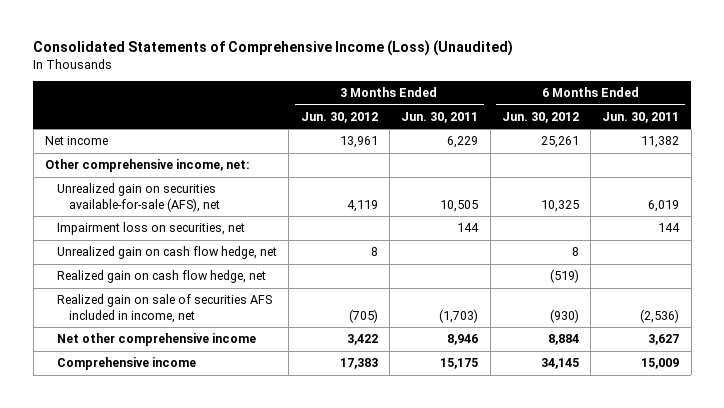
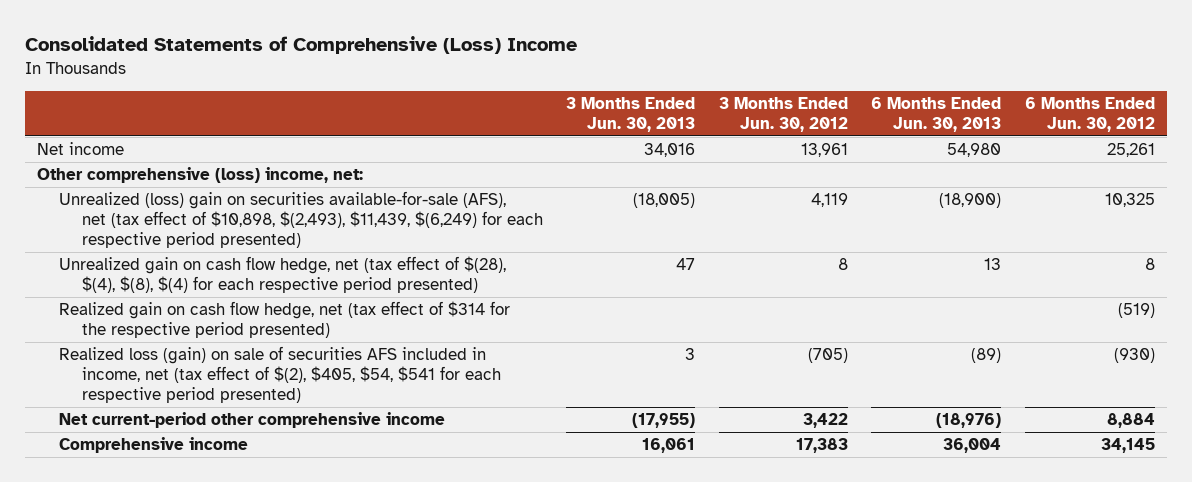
[33,40,514,57] Consolidated Statements of Comprehensive Income (Loss) (Unaudited) -> [24,36,577,55] Consolidated Statements of Comprehensive (Loss) Income
[401,112,479,124] Jun. 30, 2011 -> none
[602,112,680,124] Jun. 30, 2011 -> none
none -> [566,97,696,133] 3 Months Ended Jun. 30, 2013
none -> [871,97,1002,133] 6 Months Ended Jun. 30, 2013
[57,222,246,236] Impairment loss on securities, net -> none
[57,246,278,260] Unrealized gain on cash flow hedge, net -> none
[44,159,250,173] Other comprehensive income, net: -> [36,167,363,184] Other comprehensive (loss) income, net:
[57,183,221,212] Unrealized gain on securities available-for-sale (AFS), net -> [59,191,543,249] Unrealized (loss) gain on securities available-for-sale (AFS), net (tax effect of $10,898, $(2,493), $11,439, $(6,249) for each respective period presented)
none -> [59,256,507,294] Unrealized gain on cash flow hedge, net (tax effect of $(28), $(4), $(8), $(4) for each respective period presented)
[57,270,267,284] Realized gain on cash flow hedge, net -> [59,301,511,339] Realized gain on cash flow hedge, net (tax effect of $314 for the respective period presented)
[57,294,273,323] Realized gain on sale of securities AFS included in income, net -> [59,346,501,404] Realized loss (gain) on sale of securities AFS included in income, net (tax effect of $(2), $405, $54, $541 for each respective period presented)
[57,333,257,347] Net other comprehensive income -> [59,412,446,429] Net current-period other comprehensive income

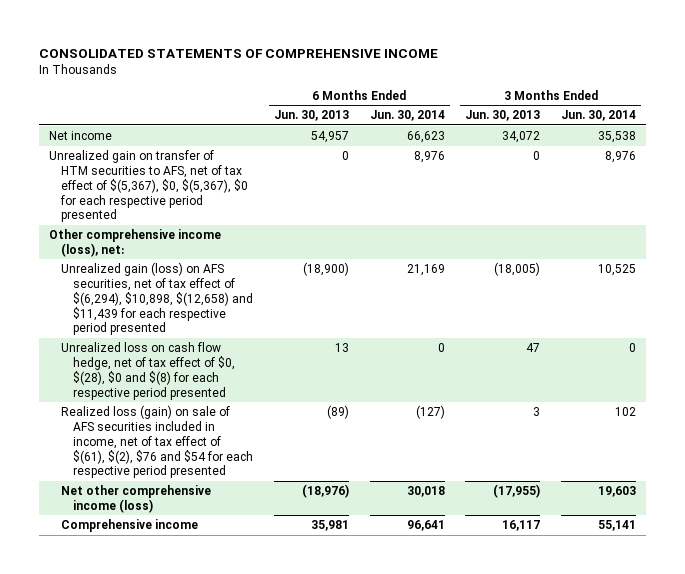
[24,36,577,55] Consolidated Statements of Comprehensive (Loss) Income -> [39,48,439,58] CONSOLIDATED STATEMENTS OF COMPREHENSIVE INCOME
[718,97,848,133] 3 Months Ended Jun. 30, 2012 -> none
[1024,97,1155,133] 6 Months Ended Jun. 30, 2012 -> none
none -> [369,110,445,122] Jun. 30, 2014
none -> [560,110,636,122] Jun. 30, 2014
[59,301,511,339] Realized gain on cash flow hedge, net (tax effect of $314 for the respective period presented) -> none
[644,143,696,158] 34,016 -> [502,131,541,144] 34,072
[947,143,1002,158] 54,980 -> [310,131,349,144] 54,957
none -> [49,150,249,223] Unrealized gain on transfer of HTM securities to AFS, net of tax effect of $(5,367), $0, $(5,367), $0 for each respective period presented
[36,167,363,184] Other comprehensive (loss) income, net: -> [49,229,222,257] Other comprehensive income (loss), net:
[59,191,543,249] Unrealized (loss) gain on securities available-for-sale (AFS), net (tax effect of $10,898, $(2,493), $11,439, $(6,249) for each respective period presented) -> [61,262,254,336] Unrealized gain (loss) on AFS securities, net of tax effect of $(6,294), $10,898, $(12,658) and $11,439 for each respective period presented
[59,256,507,294] Unrealized gain on cash flow hedge, net (tax effect of $(28), $(4), $(8), $(4) for each respective period presented) -> [61,342,236,400] Unrealized loss on cash flow hedge, net of tax effect of $0, $(28), $0 and $(8) for each respective period presented
[59,346,501,404] Realized loss (gain) on sale of securities AFS included in income, net (tax effect of $(2), $405, $54, $541 for each respective period presented) -> [61,405,254,479] Realized loss (gain) on sale of AFS securities included in income, net of tax effect of $(61), $(2), $76 and $54 for each respective period presented
[59,412,446,429] Net current-period other comprehensive income -> [61,485,212,513] Net other comprehensive income (loss)
[642,438,696,454] 16,061 -> [502,520,541,532] 16,117
[943,438,1002,454] 36,004 -> [310,520,349,532] 35,981

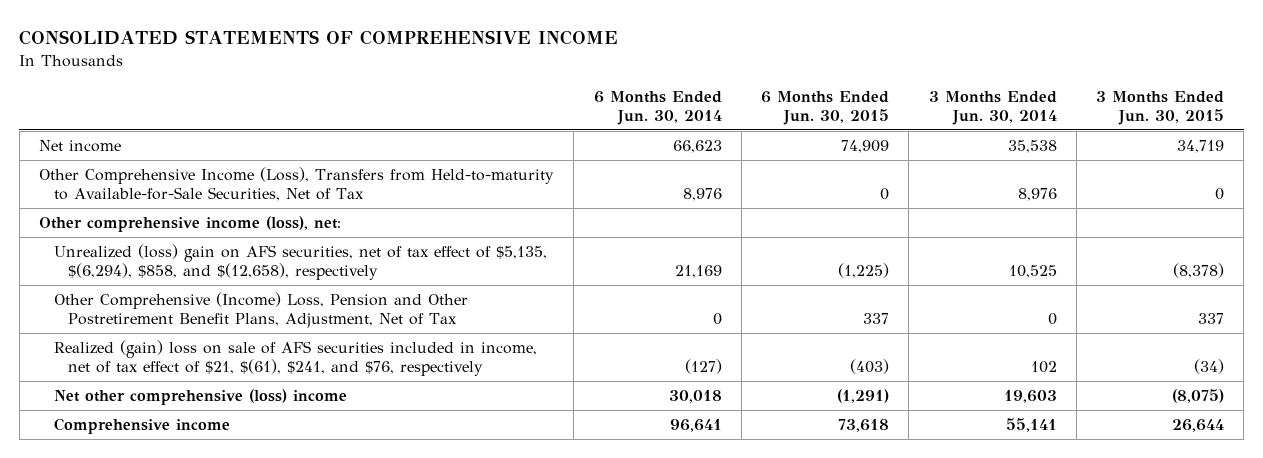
[273,110,349,122] Jun. 30, 2013 -> none
[465,110,541,122] Jun. 30, 2013 -> none
none -> [761,90,890,125] 6 Months Ended Jun. 30, 2015
none -> [1096,90,1225,125] 3 Months Ended Jun. 30, 2015
[49,150,249,223] Unrealized gain on transfer of HTM securities to AFS, net of tax effect of $(5,367), $0, $(5,367), $0 for each respective period presented -> [39,166,555,202] Other Comprehensive Income (Loss), Transfers from Held-to-maturity to Available-for-Sale Securities, Net of Tax
[61,342,236,400] Unrealized loss on cash flow hedge, net of tax effect of $0, $(28), $0 and $(8) for each respective period presented -> none
[61,262,254,336] Unrealized gain (loss) on AFS securities, net of tax effect of $(6,294), $10,898, $(12,658) and $11,439 for each respective period presented -> [53,243,547,281] Unrealized (loss) gain on AFS securities, net of tax effect of $5,135, $(6,294), $858, and $(12,658), respectively
none -> [53,291,468,329] Other Comprehensive (Income) Loss, Pension and Other Postretirement Benefit Plans, Adjustment, Net of Tax
[61,405,254,479] Realized loss (gain) on sale of AFS securities included in income, net of tax effect of $(61), $(2), $76 and $54 for each respective period presented -> [53,339,537,377] Realized (gain) loss on sale of AFS securities included in income, net of tax effect of $21, $(61), $241, and $76, respectively
[61,485,212,513] Net other comprehensive income (loss) -> [53,388,347,405] Net other comprehensive (loss) income

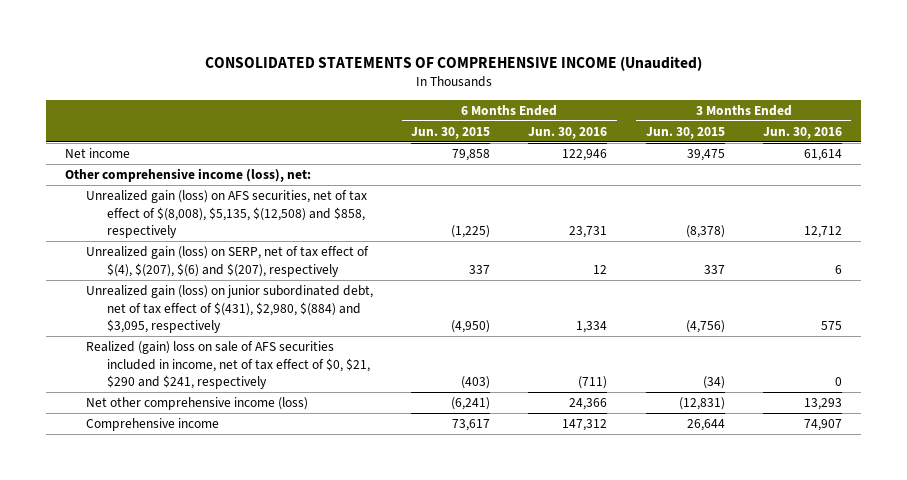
[19,30,619,46] CONSOLIDATED STATEMENTS OF COMPREHENSIVE INCOME -> [204,55,702,71] CONSOLIDATED STATEMENTS OF COMPREHENSIVE INCOME (Unaudited)
[593,90,722,125] 6 Months Ended Jun. 30, 2014 -> none
[928,90,1057,125] 3 Months Ended Jun. 30, 2014 -> none
none -> [528,126,608,139] Jun. 30, 2016
none -> [762,126,842,139] Jun. 30, 2016
[39,166,555,202] Other Comprehensive Income (Loss), Transfers from Held-to-maturity to Available-for-Sale Securities, Net of Tax -> none
[841,139,890,153] 74,909 -> [452,149,491,162] 79,858
[1177,139,1225,153] 34,719 -> [686,149,725,162] 39,475
[53,243,547,281] Unrealized (loss) gain on AFS securities, net of tax effect of $5,135, $(6,294), $858, and $(12,658), respectively -> [86,190,368,239] Unrealized gain (loss) on AFS securities, net of tax effect of $(8,008), $5,135, $(12,508) and $858, respectively
[53,291,468,329] Other Comprehensive (Income) Loss, Pension and Other Postretirement Benefit Plans, Adjustment, Net of Tax -> [86,246,370,277] Unrealized gain (loss) on SERP, net of tax effect of $(4), $(207), $(6) and $(207), respectively
none -> [86,285,374,334] Unrealized gain (loss) on junior subordinated debt, net of tax effect of $(431), $2,980, $(884) and $3,095, respectively
[53,339,537,377] Realized (gain) loss on sale of AFS securities included in income, net of tax effect of $21, $(61), $241, and $76, respectively -> [86,341,371,390] Realized (gain) loss on sale of AFS securities included in income, net of tax effect of $0, $21, $290 and $241, respectively
[53,388,347,405] Net other comprehensive (loss) income -> [86,397,309,411] Net other comprehensive income (loss)
[837,388,890,403] (1,291) -> [451,397,491,411] (6,241)
[1172,388,1225,403] (8,075) -> [678,397,725,411] (12,831)
[838,418,890,432] 73,618 -> [452,419,491,432] 73,617

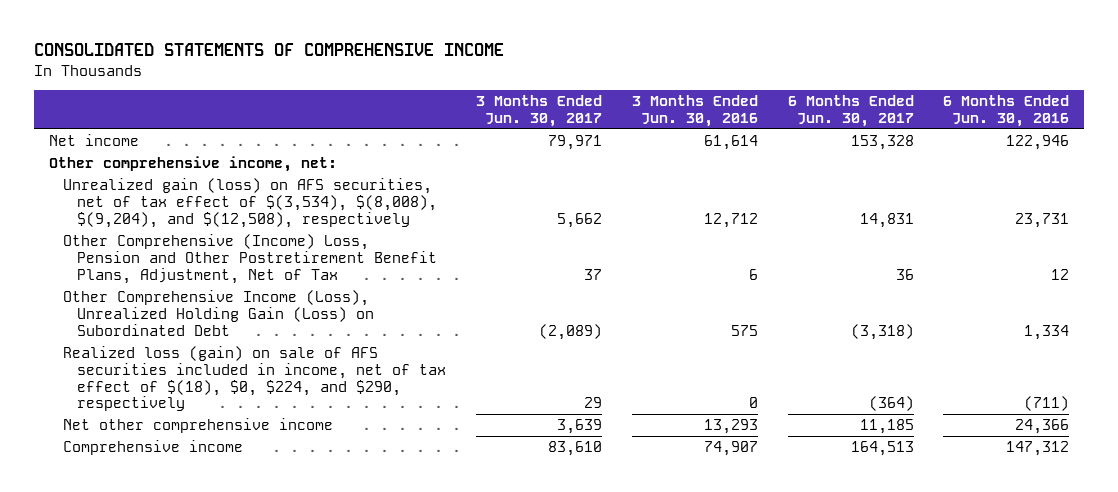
[204,55,702,71] CONSOLIDATED STATEMENTS OF COMPREHENSIVE INCOME (Unaudited) -> [33,43,504,57] CONSOLIDATED STATEMENTS OF COMPREHENSIVE INCOME
[411,126,491,139] Jun. 30, 2015 -> none
[645,126,725,139] Jun. 30, 2015 -> none
none -> [475,95,602,127] 3 Months Ended Jun. 30, 2017
none -> [787,95,914,127] 6 Months Ended Jun. 30, 2017
[65,168,312,183] Other comprehensive income (loss), net: -> [48,156,337,173] Other comprehensive income, net:
[86,190,368,239] Unrealized gain (loss) on AFS securities, net of tax effect of $(8,008), $5,135, $(12,508) and $858, respectively -> [62,178,437,228] Unrealized gain (loss) on AFS securities, net of tax effect of $(3,534), $(8,008), $(9,204), and $(12,508), respectively
[86,246,370,277] Unrealized gain (loss) on SERP, net of tax effect of $(4), $(207), $(6) and $(207), respectively -> [62,234,437,284] Other Comprehensive (Income) Loss, Pension and Other Postretirement Benefit Plans, Adjustment, Net of Tax
[86,285,374,334] Unrealized gain (loss) on junior subordinated debt, net of tax effect of $(431), $2,980, $(884) and $3,095, respectively -> [62,290,374,336] Other Comprehensive Income (Loss), Unrealized Holding Gain (Loss) on Subordinated Debt
[86,341,371,390] Realized (gain) loss on sale of AFS securities included in income, net of tax effect of $0, $21, $290 and $241, respectively -> [62,346,446,412] Realized loss (gain) on sale of AFS securities included in income, net of tax effect of $(18), $0, $224, and $290, respectively
[86,397,309,411] Net other comprehensive income (loss) -> [62,418,333,434] Net other comprehensive income

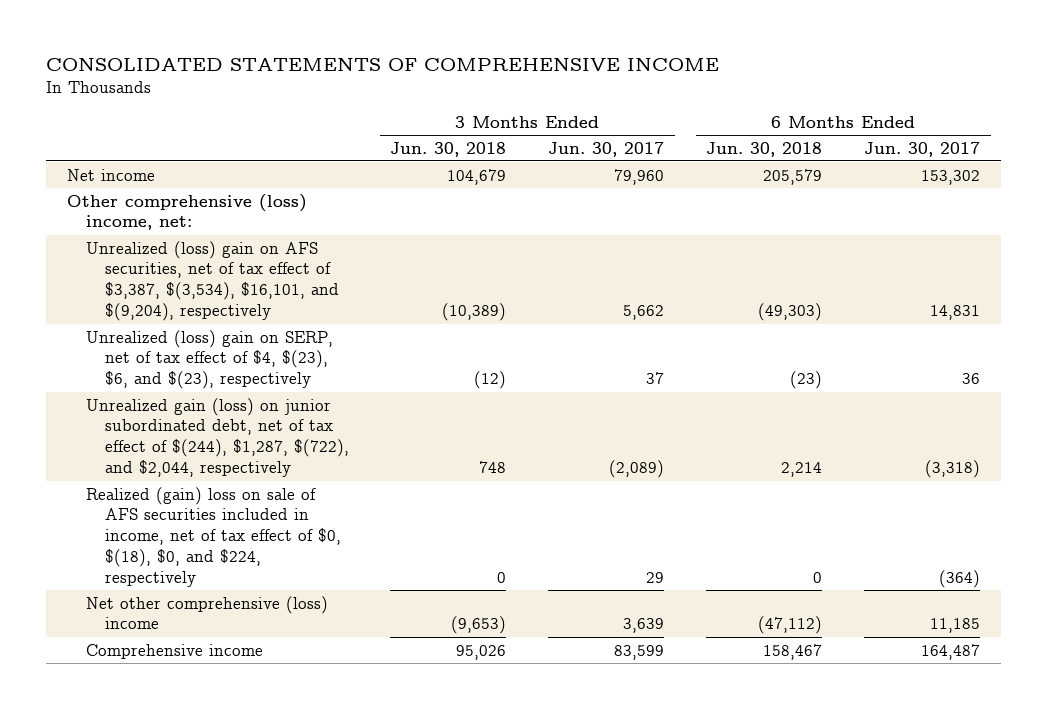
[631,95,758,127] 3 Months Ended Jun. 30, 2016 -> none
[943,95,1070,127] 6 Months Ended Jun. 30, 2016 -> none
none -> [390,141,507,157] Jun. 30, 2018
none -> [706,141,823,157] Jun. 30, 2018
[547,135,602,151] 79,971 -> [614,168,665,185] 79,960
[850,135,914,151] 153,328 -> [921,169,981,185] 153,302
[48,156,337,173] Other comprehensive income, net: -> [66,193,307,231] Other comprehensive (loss) income, net:
[62,178,437,228] Unrealized gain (loss) on AFS securities, net of tax effect of $(3,534), $(8,008), $(9,204), and $(12,508), respectively -> [85,240,339,322] Unrealized (loss) gain on AFS securities, net of tax effect of $3,387, $(3,534), $16,101, and $(9,204), respectively
[62,234,437,284] Other Comprehensive (Income) Loss, Pension and Other Postretirement Benefit Plans, Adjustment, Net of Tax -> [85,329,333,390] Unrealized (loss) gain on SERP, net of tax effect of $4, $(23), $6, and $(23), respectively
[62,290,374,336] Other Comprehensive Income (Loss), Unrealized Holding Gain (Loss) on Subordinated Debt -> [85,397,349,478] Unrealized gain (loss) on junior subordinated debt, net of tax effect of $(244), $1,287, $(722), and $2,044, respectively
[62,346,446,412] Realized loss (gain) on sale of AFS securities included in income, net of tax effect of $(18), $0, $224, and $290, respectively -> [85,486,341,588] Realized (gain) loss on sale of AFS securities included in income, net of tax effect of $0, $(18), $0, and $224, respectively
[62,418,333,434] Net other comprehensive income -> [85,595,328,630] Net other comprehensive (loss) income
[547,441,602,457] 83,610 -> [614,644,665,660] 83,599
[850,441,914,457] 164,513 -> [921,643,981,660] 164,487

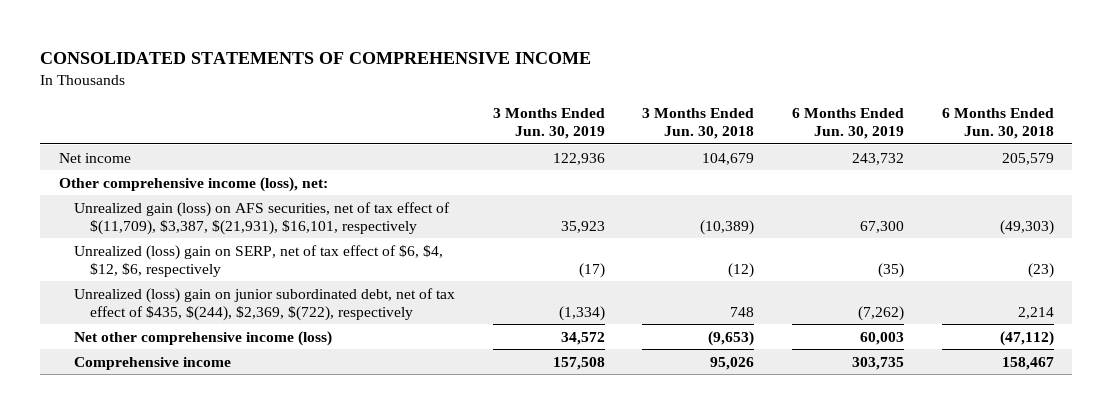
[548,141,665,157] Jun. 30, 2017 -> none
[864,141,981,157] Jun. 30, 2017 -> none
none -> [492,108,605,140] 3 Months Ended Jun. 30, 2019
none -> [791,108,904,140] 6 Months Ended Jun. 30, 2019
[85,486,341,588] Realized (gain) loss on sale of AFS securities included in income, net of tax effect of $0, $(18), $0, and $224, respectively -> none
[66,193,307,231] Other comprehensive (loss) income, net: -> [58,176,328,192] Other comprehensive income (loss), net:
[85,240,339,322] Unrealized (loss) gain on AFS securities, net of tax effect of $3,387, $(3,534), $16,101, and $(9,204), respectively -> [74,201,451,235] Unrealized gain (loss) on AFS securities, net of tax effect of $(11,709), $3,387, $(21,931), $16,101, respectively
[85,329,333,390] Unrealized (loss) gain on SERP, net of tax effect of $4, $(23), $6, and $(23), respectively -> [74,244,444,277] Unrealized (loss) gain on SERP, net of tax effect of $6, $4, $12, $6, respectively
[85,397,349,478] Unrealized gain (loss) on junior subordinated debt, net of tax effect of $(244), $1,287, $(722), and $2,044, respectively -> [74,287,456,321] Unrealized (loss) gain on junior subordinated debt, net of tax effect of $435, $(244), $2,369, $(722), respectively
[85,595,328,630] Net other comprehensive (loss) income -> [74,330,333,346] Net other comprehensive income (loss)

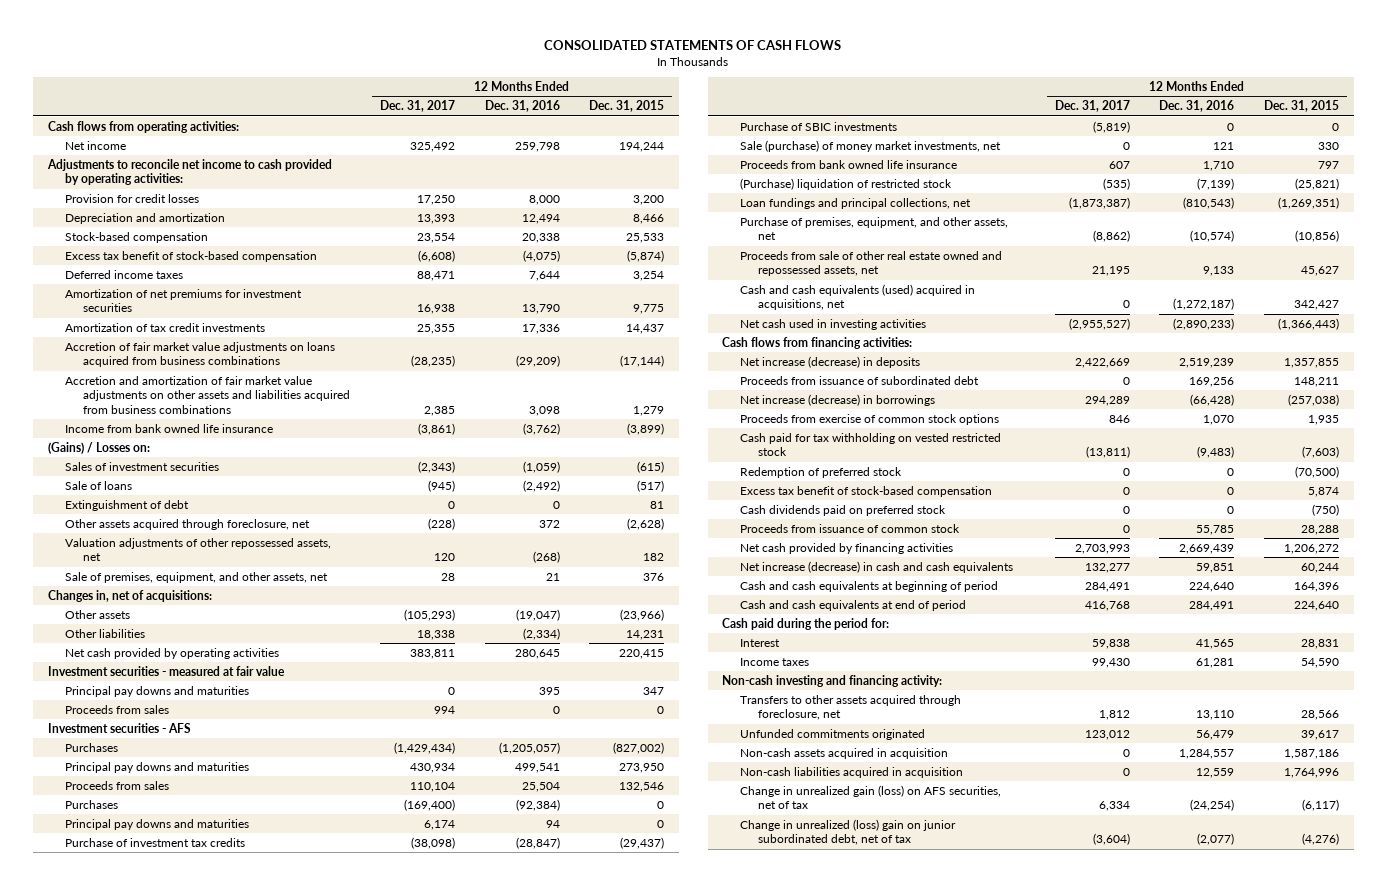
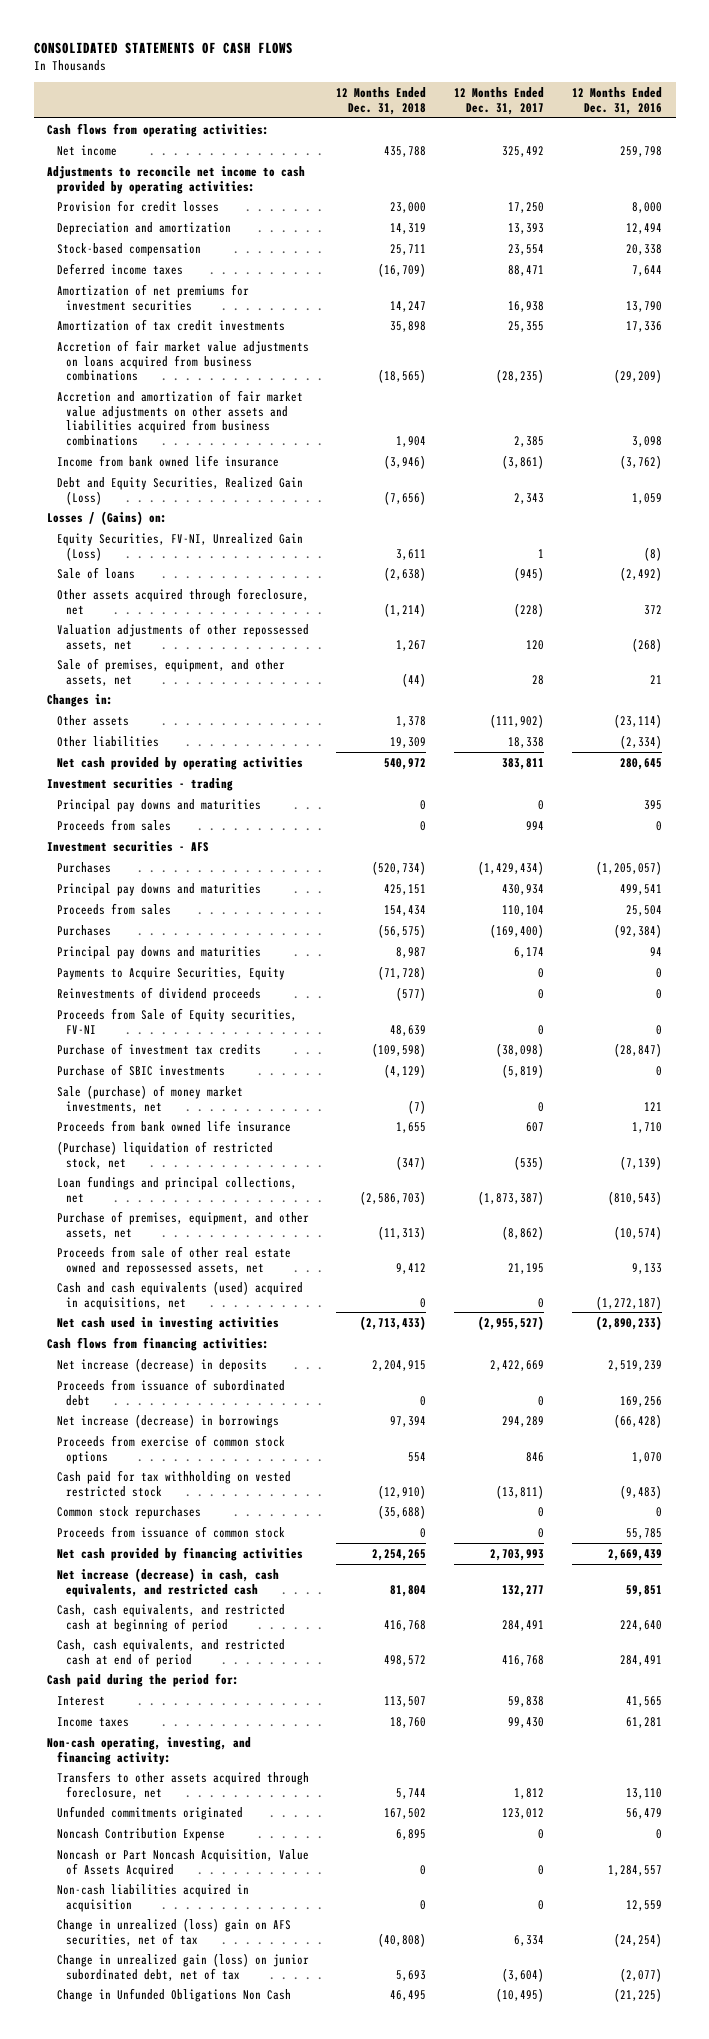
[589,100,665,113] Dec. 31, 2015 -> none
none -> [336,87,427,115] 12 Months Ended Dec. 31, 2018
[65,250,318,262] Excess tax benefit of stock-based compensation -> none
[65,461,220,471] Sales of investment securities -> none
none -> [56,476,303,505] Debt and Equity Securities, Realized Gain (Loss)
[47,441,150,454] (Gains) / Losses on: -> [47,510,168,525] Losses / (Gains) on:
none -> [56,532,303,561] Equity Securities, FV-NI, Unrealized Gain (Loss)
[65,499,190,511] Extinguishment of debt -> none
[47,589,212,602] Changes in, net of acquisitions: -> [47,693,114,707] Changes in:
[403,608,455,621] (105,293) -> [490,713,545,728] (111,902)
[515,608,560,621] (19,047) -> [613,713,662,728] (23,114)
[47,665,285,676] Investment securities - measured at fair value -> [47,777,234,791] Investment securities - trading
none -> [56,966,285,980] Payments to Acquire Securities, Equity
none -> [56,986,261,1001] Reinvestments of dividend proceeds
none -> [56,1007,297,1034] Proceeds from Sale of Equity securities, FV-NI
[740,177,953,190] (Purchase) liquidation of restricted stock -> [56,1140,273,1169] (Purchase) liquidation of restricted stock, net
[740,485,993,497] Excess tax benefit of stock-based compensation -> none
[740,504,947,516] Cash dividends paid on preferred stock -> none
[740,466,903,478] Redemption of preferred stock -> [56,1505,201,1519] Common stock repurchases
[740,560,1014,573] Net increase (decrease) in cash and cash equivalents -> [56,1567,279,1597] Net increase (decrease) in cash, cash equivalents, and restricted cash
[740,580,999,592] Cash and cash equivalents at beginning of period -> [56,1603,285,1632] Cash, cash equivalents, and restricted cash at beginning of period
[740,599,967,611] Cash and cash equivalents at end of period -> [56,1638,285,1667] Cash, cash equivalents, and restricted cash at end of period
[722,674,943,687] Non-cash investing and financing activity: -> [47,1736,252,1765] Non-cash operating, investing, and financing activity:
none -> [56,1827,225,1841] Noncash Contribution Expense
[740,747,949,759] Non-cash assets acquired in acquisition -> [56,1848,309,1877] Noncash or Part Noncash Acquisition, Value of Assets Acquired
[740,784,1002,810] Change in unrealized gain (loss) on AFS securities, net of tax -> [56,1917,291,1946] Change in unrealized (loss) gain on AFS securities, net of tax
[740,818,957,846] Change in unrealized (loss) gain on junior subordinated debt, net of tax -> [56,1952,309,1981] Change in unrealized gain (loss) on junior subordinated debt, net of tax
none -> [56,1987,291,2002] Change in Unfunded Obligations Non Cash

